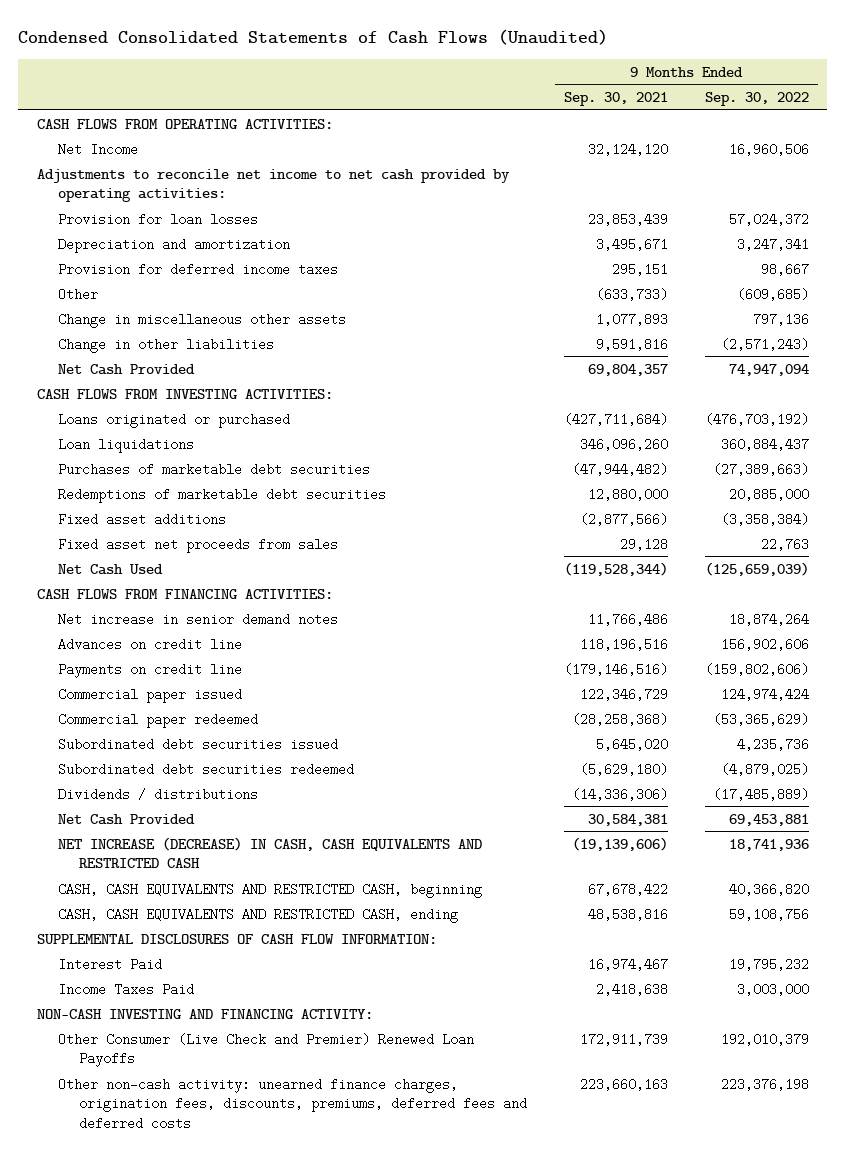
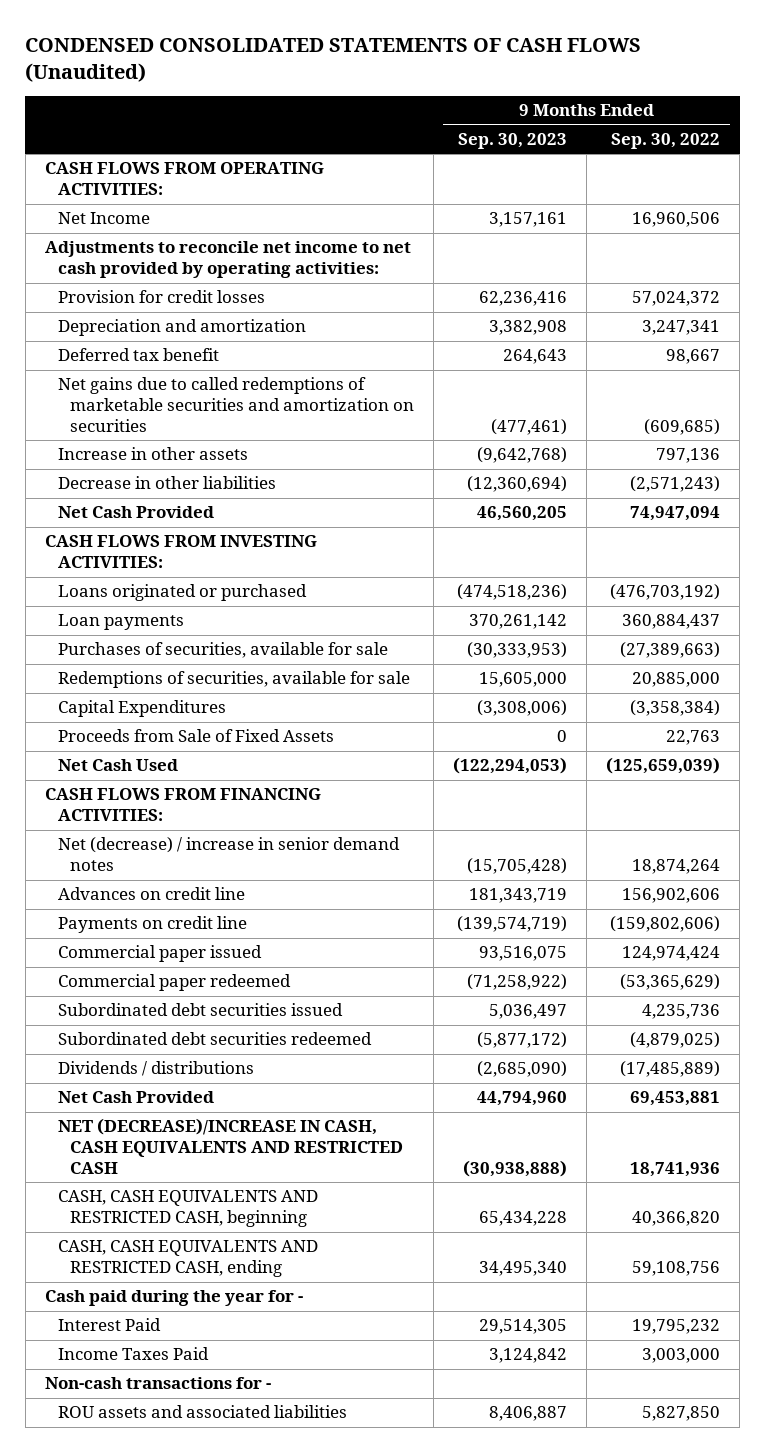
[18,29,609,46] Condensed Consolidated Statements of Cash Flows (Unaudited) -> [25,38,642,82] CONDENSED CONSOLIDATED STATEMENTS OF CASH FLOWS (Unaudited)
[563,92,668,107] Sep. 30, 2021 -> none
none -> [458,133,568,150] Sep. 30, 2023
[57,212,258,226] Provision for loan losses -> [57,290,265,304] Provision for credit losses
[57,262,338,276] Provision for deferred income taxes -> [57,348,219,362] Deferred tax benefit
[57,287,98,301] Other -> [57,377,415,433] Net gains due to called redemptions of marketable securities and amortization on securities
[57,312,346,328] Change in miscellaneous other assets -> [57,447,248,461] Increase in other assets
[57,337,274,353] Change in other liabilities -> [57,476,276,490] Decrease in other liabilities
[57,437,194,453] Loan liquidations -> [57,614,184,631] Loan payments
[57,462,370,476] Purchases of marketable debt securities -> [57,642,388,659] Purchases of securities, available for sale
[57,487,386,503] Redemptions of marketable debt securities -> [57,671,410,689] Redemptions of securities, available for sale
[57,512,226,526] Fixed asset additions -> [57,700,226,718] Capital Expenditures
[57,537,338,553] Fixed asset net proceeds from sales -> [57,729,334,743] Proceeds from Sale of Fixed Assets
[57,612,338,626] Net increase in senior demand notes -> [57,837,400,872] Net (decrease) / increase in senior demand notes
[57,836,482,869] NET INCREASE (DECREASE) IN CASH, CASH EQUIVALENTS AND RESTRICTED CASH -> [57,1118,404,1175] NET (DECREASE)/INCREASE IN CASH, CASH EQUIVALENTS AND RESTRICTED CASH
[36,933,437,944] SUPPLEMENTAL DISCLOSURES OF CASH FLOW INFORMATION: -> [44,1290,303,1307] Cash paid during the year for -
[57,1032,474,1068] Other Consumer (Live Check and Premier) Renewed Loan Payoffs -> none
[57,1077,528,1131] Other non-cash activity: unearned finance charges, origination fees, discounts, premiums, deferred fees and deferred costs -> none
[36,1008,373,1019] NON-CASH INVESTING AND FINANCING ACTIVITY: -> [44,1377,271,1390] Non-cash transactions for -
none -> [57,1405,347,1419] ROU assets and associated liabilities

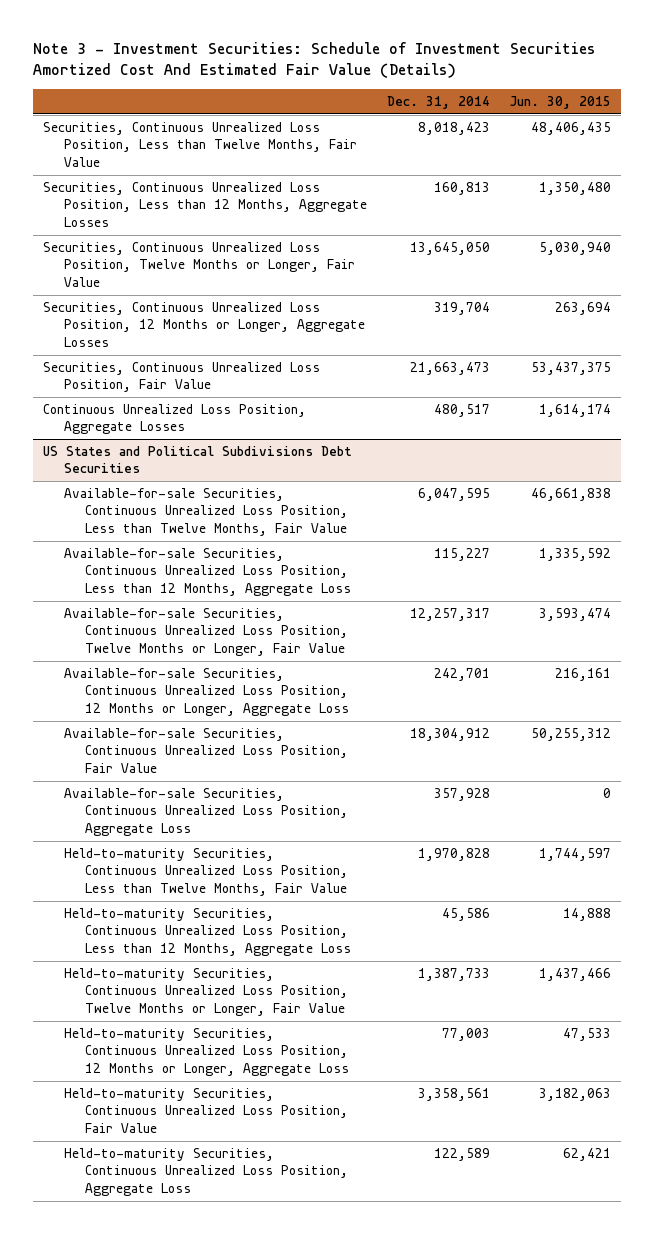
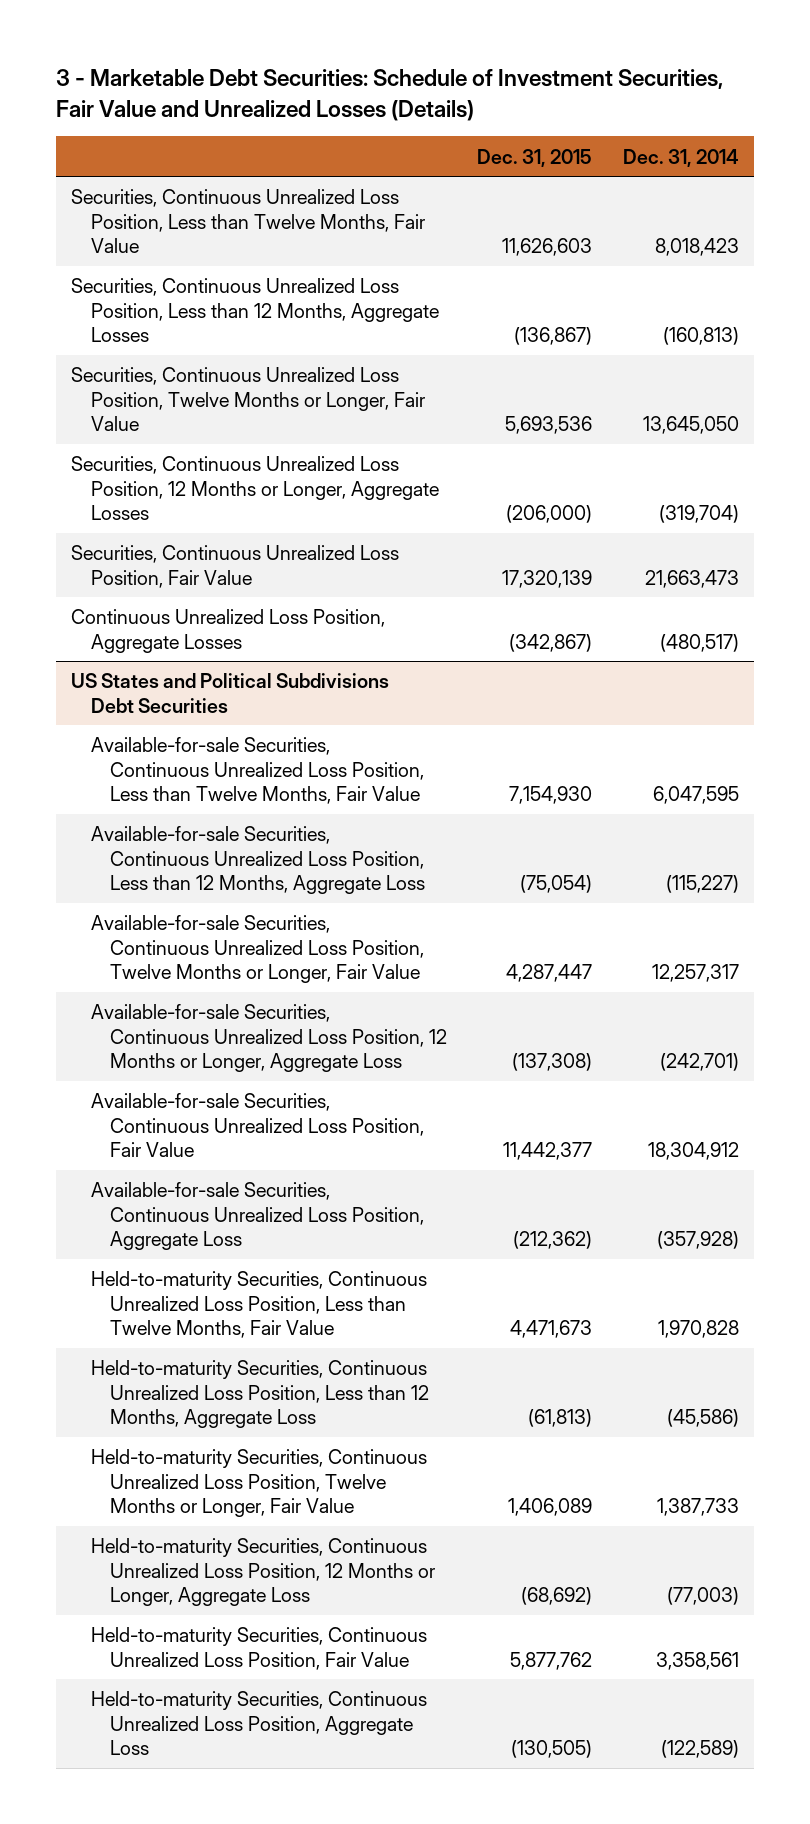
[32,41,595,79] Note 3 - Investment Securities: Schedule of Investment Securities Amortized Cost And Estimated Fair Value (Details) -> [56,69,724,121] 3 - Marketable Debt Securities: Schedule of Investment Securities, Fair Value and Unrealized Losses (Details)
[509,95,611,109] Jun. 30, 2015 -> none
none -> [477,148,593,167] Dec. 31, 2015
[434,182,491,196] 160,813 -> [662,326,739,345] (160,813)
[434,302,491,316] 319,704 -> [658,504,739,523] (319,704)
[434,404,491,418] 480,517 -> [659,633,739,652] (480,517)
[434,548,491,562] 115,227 -> [665,874,739,893] (115,227)
[434,668,491,682] 242,701 -> [659,1052,739,1071] (242,701)
[434,788,491,802] 357,928 -> [656,1230,739,1249] (357,928)
[442,908,491,922] 45,586 -> [666,1408,739,1427] (45,586)
[442,1028,491,1042] 77,003 -> [666,1586,739,1605] (77,003)
[434,1148,491,1162] 122,589 -> [660,1739,739,1758] (122,589)

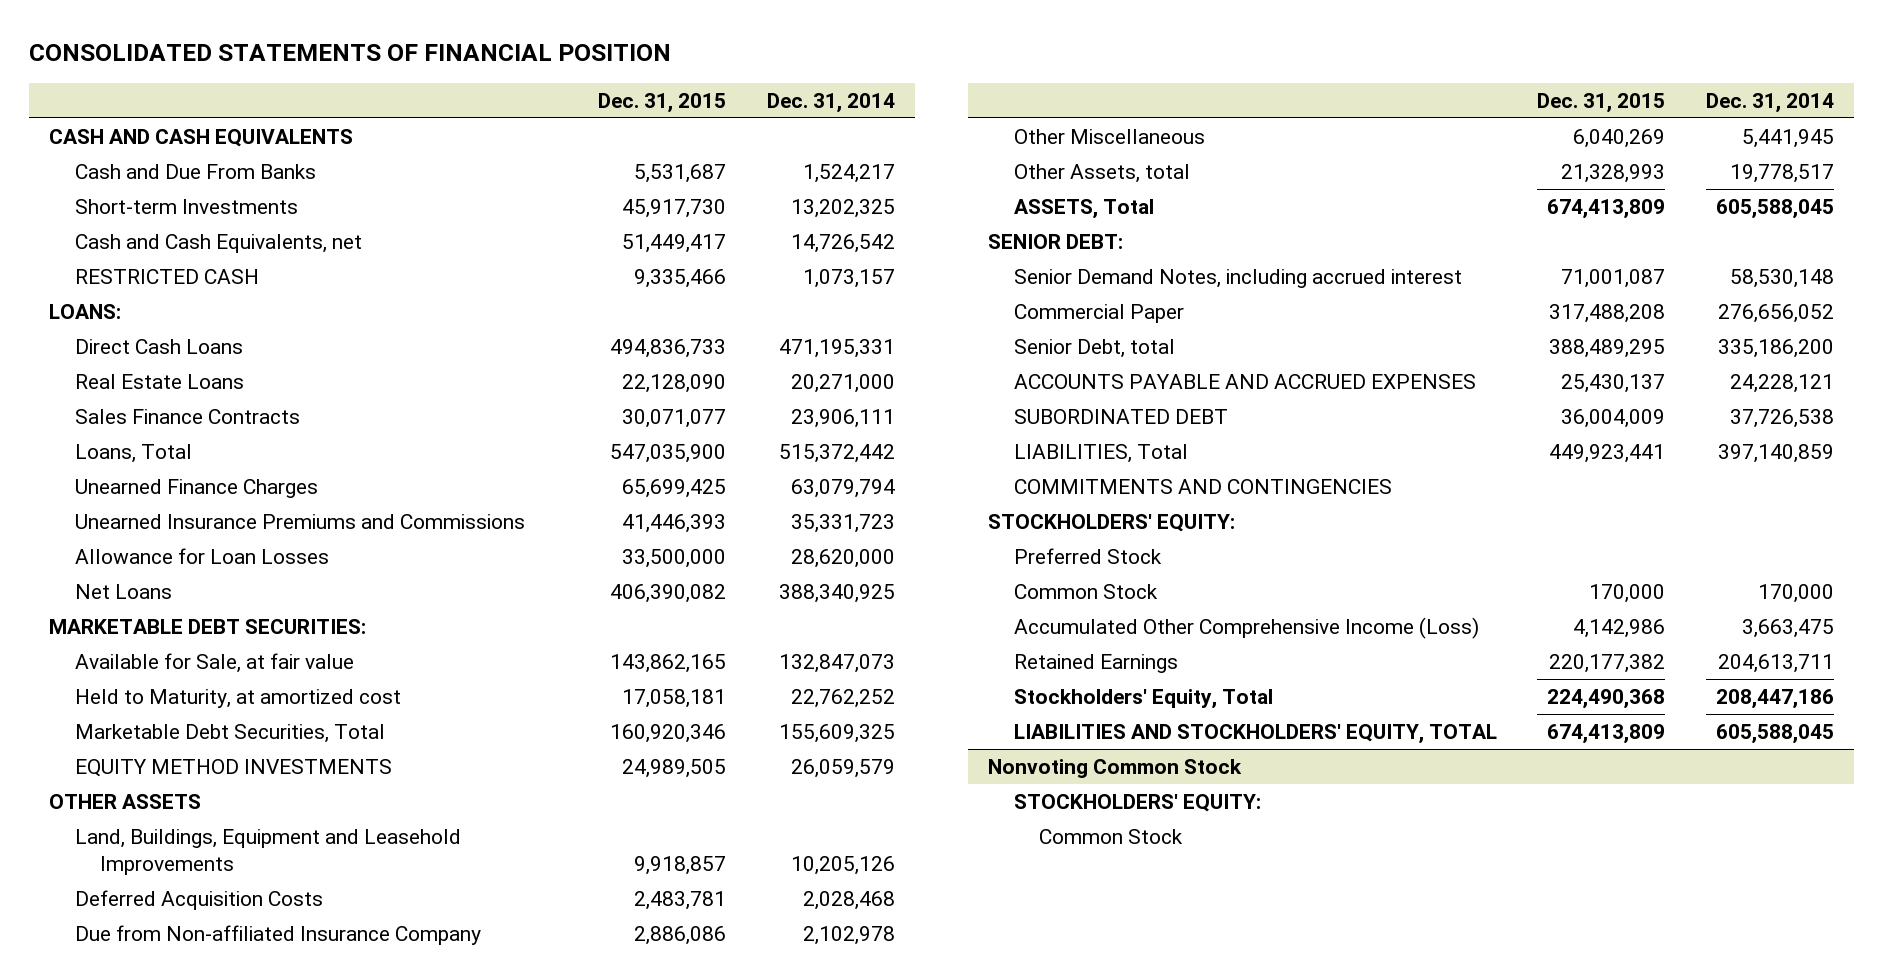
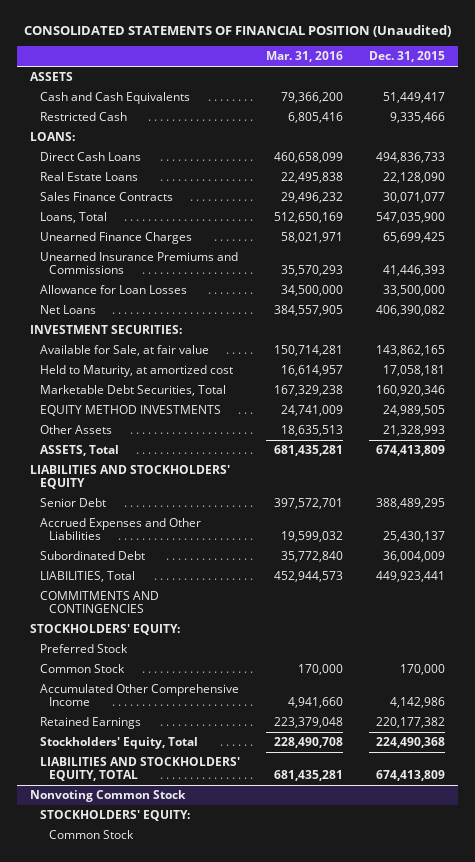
[28,44,671,62] CONSOLIDATED STATEMENTS OF FINANCIAL POSITION -> [23,24,451,37] CONSOLIDATED STATEMENTS OF FINANCIAL POSITION (Unaudited)
[766,92,895,113] Dec. 31, 2014 -> none
none -> [265,51,343,63] Mar. 31, 2016
[48,129,353,148] CASH AND CASH EQUIVALENTS -> none
[74,164,316,180] Cash and Due From Banks -> none
[74,199,298,215] Short-term Investments -> none
none -> [30,72,74,82] ASSETS
[74,234,362,254] Cash and Cash Equivalents, net -> [39,92,190,105] Cash and Cash Equivalents
[74,269,259,285] RESTRICTED CASH -> [39,112,127,122] Restricted Cash
[48,619,366,635] MARKETABLE DEBT SECURITIES: -> [30,325,183,335] INVESTMENT SECURITIES:
[48,794,201,810] OTHER ASSETS -> none
[74,829,461,875] Land, Buildings, Equipment and Leasehold Improvements -> none
[74,890,323,911] Deferred Acquisition Costs -> none
[74,925,481,946] Due from Non-affiliated Insurance Company -> none
[1013,129,1205,145] Other Miscellaneous -> none
[1013,164,1190,184] Other Assets, total -> [39,425,112,435] Other Assets
[988,234,1124,250] SENIOR DEBT: -> none
[1013,269,1462,289] Senior Demand Notes, including accrued interest -> none
[1013,304,1184,324] Commercial Paper -> none
none -> [30,465,231,490] LIABILITIES AND STOCKHOLDERS' EQUITY
[1013,339,1175,359] Senior Debt, total -> [39,498,106,508] Senior Debt
[1013,374,1476,390] ACCOUNTS PAYABLE AND ACCRUED EXPENSES -> [39,518,201,541] Accrued Expenses and Other Liabilities
[1013,409,1228,425] SUBORDINATED DEBT -> [39,551,145,561] Subordinated Debt
[1013,617,1479,640] Accumulated Other Comprehensive Income (Loss) -> [39,684,239,707] Accumulated Other Comprehensive Income

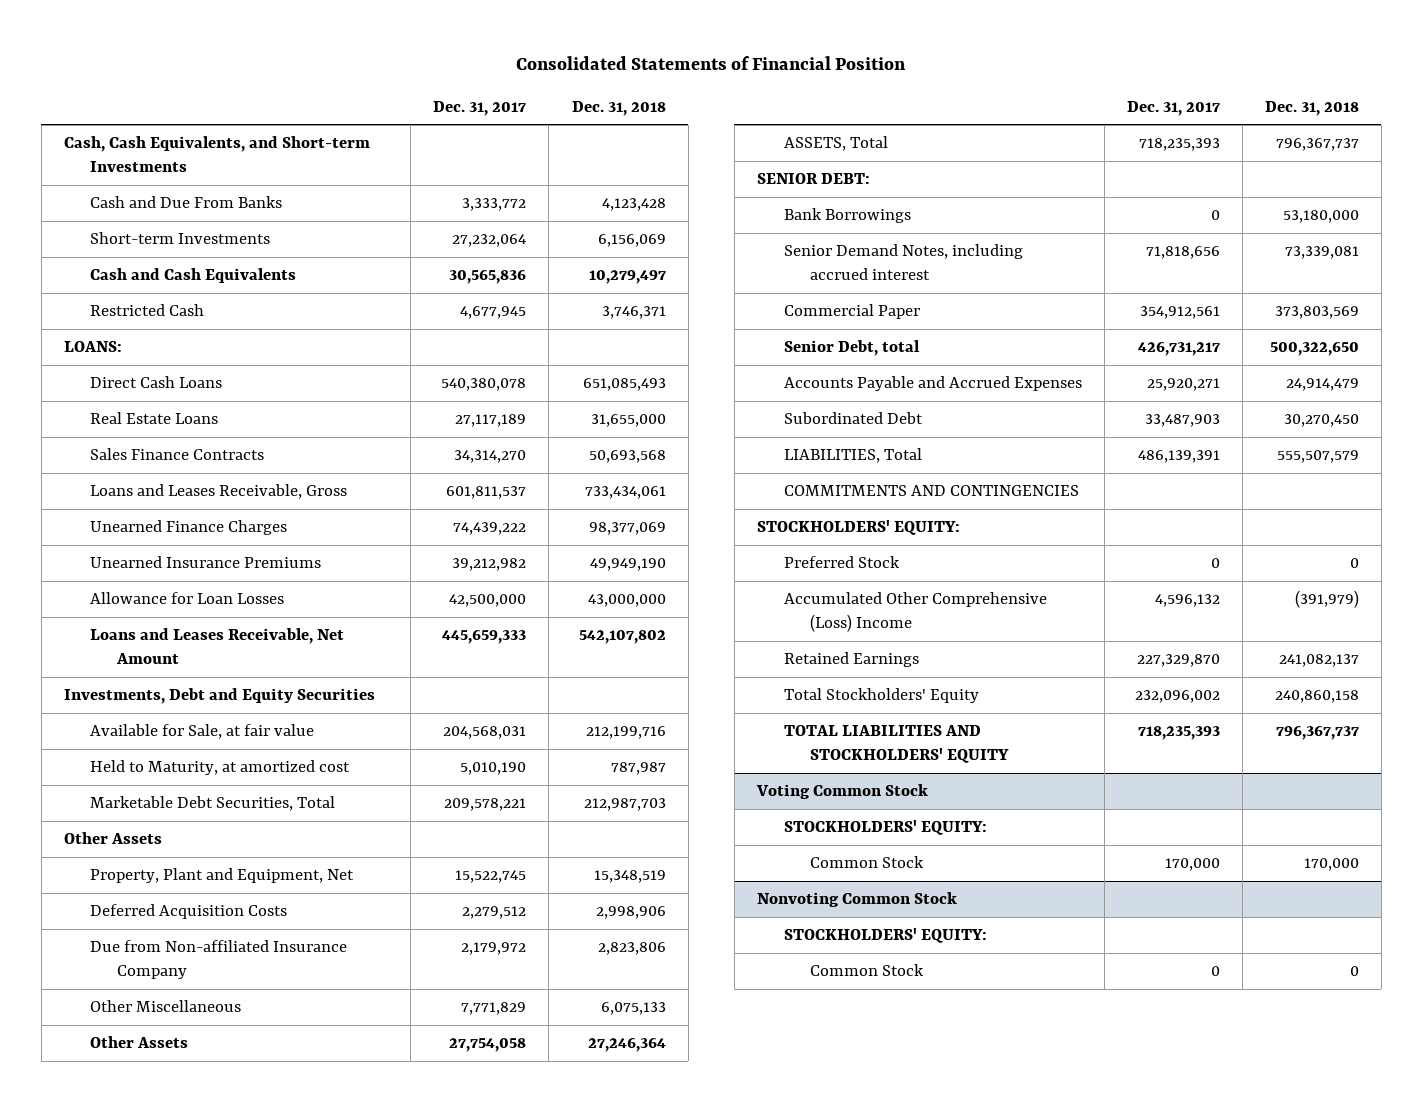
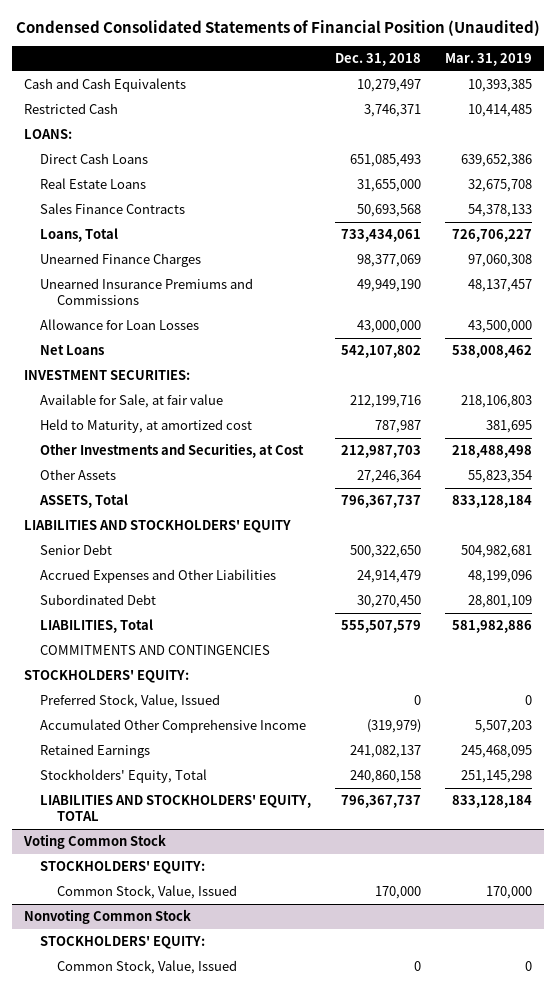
[516,55,907,70] Consolidated Statements of Financial Position -> [15,19,540,36] Condensed Consolidated Statements of Financial Position (Unaudited)
[433,100,527,116] Dec. 31, 2017 -> none
none -> [444,53,532,67] Mar. 31, 2019
[63,136,370,172] Cash, Cash Equivalents, and Short-term Investments -> none
[90,196,283,209] Cash and Due From Banks -> none
[90,232,271,245] Short-term Investments -> none
[90,484,348,500] Loans and Leases Receivable, Gross -> [40,228,119,243] Loans, Total
[90,556,322,569] Unearned Insurance Premiums -> [40,278,254,306] Unearned Insurance Premiums and Commissions
[90,628,345,664] Loans and Leases Receivable, Net Amount -> [40,345,105,356] Net Loans
[63,688,375,705] Investments, Debt and Equity Securities -> [23,370,190,381] INVESTMENT SECURITIES:
[63,832,162,845] Other Assets -> none
[90,868,355,884] Property, Plant and Equipment, Net -> none
[90,904,288,920] Deferred Acquisition Costs -> none
[90,940,348,979] Due from Non-affiliated Insurance Company -> none
[90,1000,242,1013] Other Miscellaneous -> none
[90,796,336,812] Marketable Debt Securities, Total -> [40,443,305,459] Other Investments and Securities, at Cost
[756,173,870,185] SENIOR DEBT: -> none
[783,208,911,224] Bank Borrowings -> none
[783,244,1023,280] Senior Demand Notes, including accrued interest -> none
[783,304,920,320] Commercial Paper -> none
none -> [23,520,291,534] LIABILITIES AND STOCKHOLDERS' EQUITY
[783,340,920,357] Senior Debt, total -> [40,544,113,556] Senior Debt
[783,376,1082,392] Accounts Payable and Accrued Expenses -> [40,569,277,584] Accrued Expenses and Other Liabilities
[783,556,900,569] Preferred Stock -> [40,694,221,709] Preferred Stock, Value, Issued
[783,592,1047,632] Accumulated Other Comprehensive (Loss) Income -> [40,719,307,734] Accumulated Other Comprehensive Income
[1294,590,1359,609] (391,979) -> [367,719,422,734] (319,979)
[783,688,979,704] Total Stockholders' Equity -> [40,769,208,784] Stockholders' Equity, Total
[783,725,1010,763] TOTAL LIABILITIES AND STOCKHOLDERS' EQUITY -> [40,795,312,822] LIABILITIES AND STOCKHOLDERS' EQUITY, TOTAL
[810,856,925,869] Common Stock -> [57,885,238,900] Common Stock, Value, Issued
[810,964,925,977] Common Stock -> [57,960,238,975] Common Stock, Value, Issued

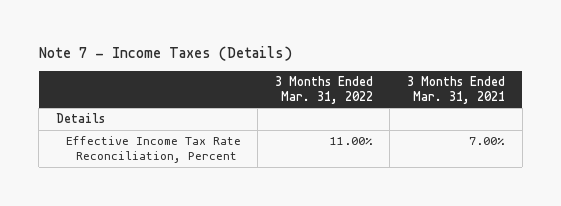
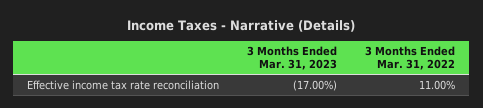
[38,46,292,62] Note 7 - Income Taxes (Details) -> [127,20,356,33] Income Taxes - Narrative (Details)
[406,75,505,104] 3 Months Ended Mar. 31, 2021 -> none
none -> [247,46,338,71] 3 Months Ended Mar. 31, 2023
[55,113,105,124] Details -> none
[65,136,241,164] Effective Income Tax Rate Reconciliation, Percent -> [27,79,220,90] Effective income tax rate reconciliation

